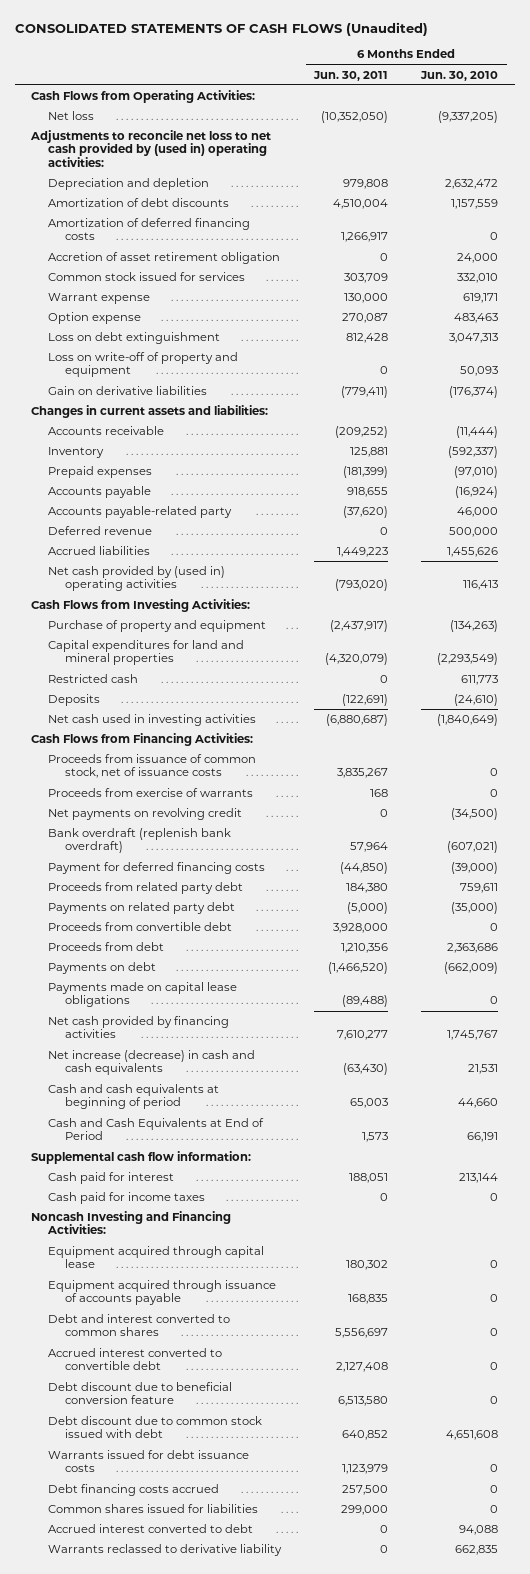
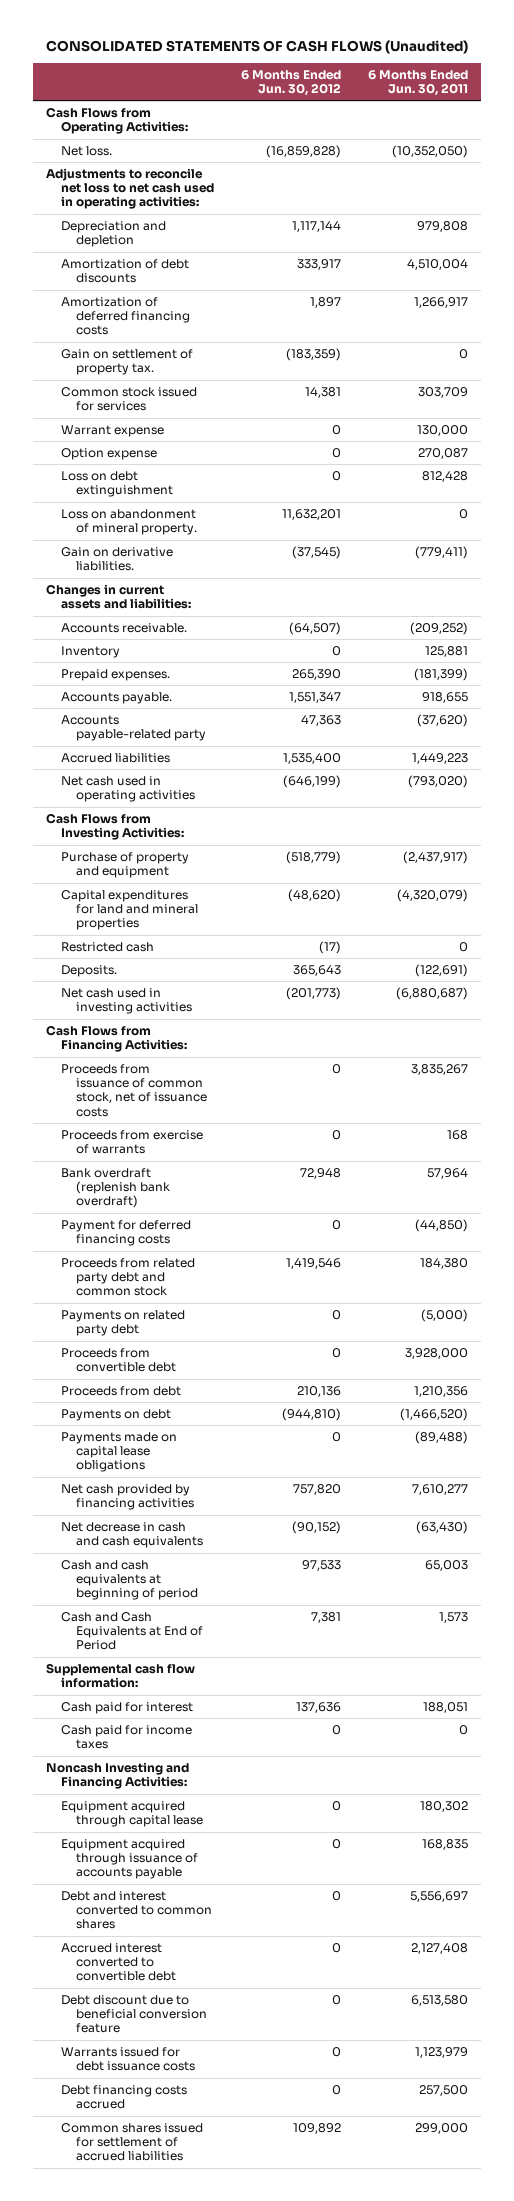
[420,70,499,81] Jun. 30, 2010 -> none
none -> [240,69,341,97] 6 Months Ended Jun. 30, 2012
[48,111,95,121] Net loss -> [60,145,112,156] Net loss.
[30,130,272,167] Adjustments to reconcile net loss to net cash provided by (used in) operating activities: -> [46,167,214,210] Adjustments to reconcile net loss to net cash used in operating activities:
[48,252,281,265] Accretion of asset retirement obligation -> none
none -> [60,348,193,376] Gain on settlement of property tax.
[48,352,239,378] Loss on write-off of property and equipment -> none
none -> [60,508,197,536] Loss on abandonment of mineral property.
[48,386,208,396] Gain on derivative liabilities -> [60,546,173,572] Gain on derivative liabilities.
[48,426,165,436] Accounts receivable -> [60,622,187,633] Accounts receivable.
[48,466,153,479] Prepaid expenses -> [60,668,170,681] Prepaid expenses.
[48,486,152,499] Accounts payable -> [60,691,172,704] Accounts payable.
[48,526,153,536] Deferred revenue -> none
[48,566,226,592] Net cash provided by (used in) operating activities -> [60,775,195,803] Net cash used in operating activities
[48,694,101,707] Deposits -> [60,964,117,977] Deposits.
[48,808,243,821] Net payments on revolving credit -> none
[48,882,244,895] Proceeds from related party debt -> [60,1257,195,1297] Proceeds from related party debt and common stock
[48,1050,256,1076] Net increase (decrease) in cash and cash equivalents -> [60,1521,203,1549] Net decrease in cash and cash equivalents
[48,1416,263,1439] Debt discount due to common stock issued with debt -> none
[48,1524,254,1534] Accrued interest converted to debt -> none
[48,1544,283,1557] Warrants reclassed to derivative liability -> none
[48,1504,259,1514] Common shares issued for liabilities -> [60,2122,203,2162] Common shares issued for settlement of accrued liabilities

